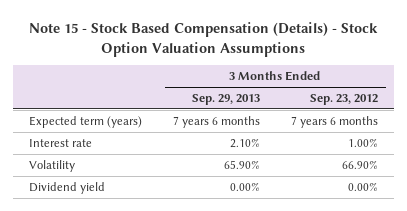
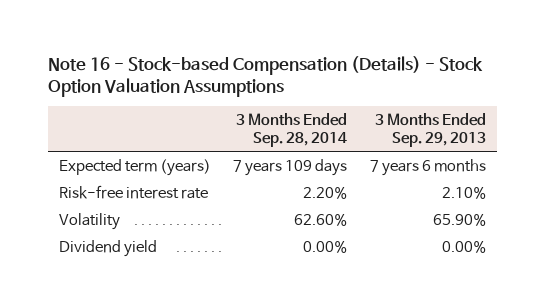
[29,21,379,57] Note 15 - Stock Based Compensation (Details) - Stock Option Valuation Assumptions -> [47,55,483,98] Note 16 - Stock-based Compensation (Details) - Stock Option Valuation Assumptions
[309,94,378,106] Sep. 23, 2012 -> none
none -> [236,113,348,148] 3 Months Ended Sep. 28, 2014
[28,139,92,148] Interest rate -> [59,184,209,199] Risk-free interest rate

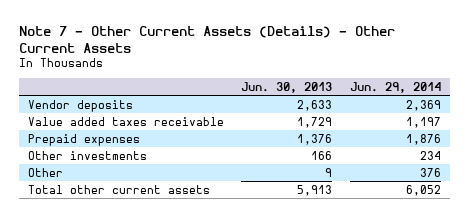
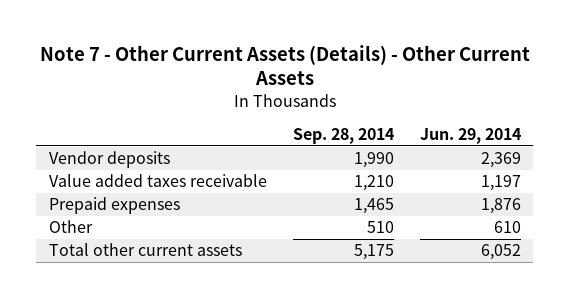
[241,81,333,93] Jun. 30, 2013 -> none
none -> [292,128,394,145] Sep. 28, 2014
[28,150,148,160] Other investments -> none
[419,167,441,177] 376 -> [493,221,521,234] 610

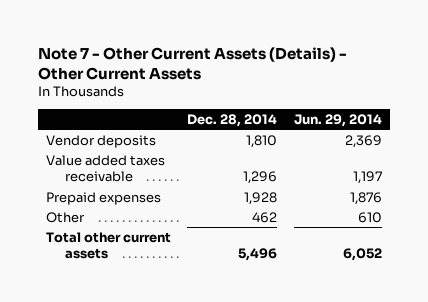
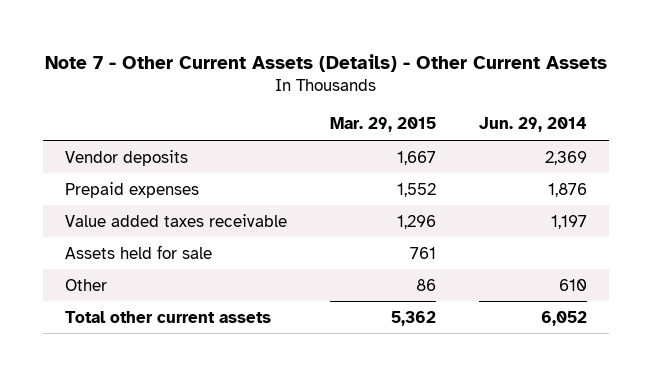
[187,113,278,127] Dec. 28, 2014 -> none
none -> [329,117,436,133] Mar. 29, 2015
[46,154,166,183] Value added taxes receivable -> [64,213,287,227] Value added taxes receivable
none -> [64,244,212,259] Assets held for sale

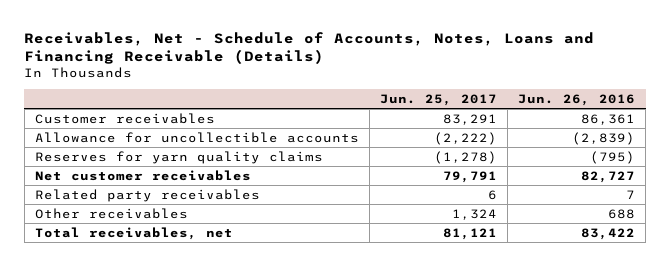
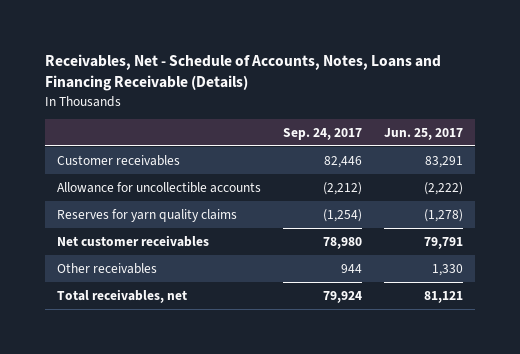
[518,93,636,106] Jun. 26, 2016 -> none
none -> [283,127,363,140] Sep. 24, 2017
[35,188,261,202] Related party receivables -> none
[452,208,498,220] 1,324 -> [432,263,464,276] 1,330

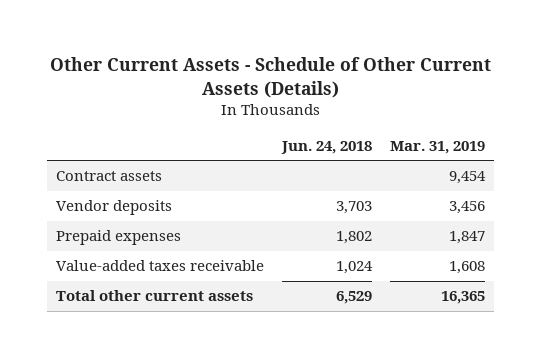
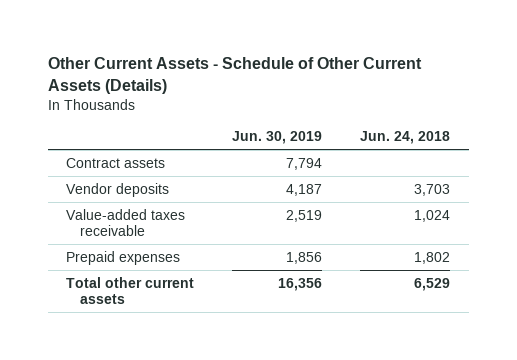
[390,140,486,154] Mar. 31, 2019 -> none
none -> [232,131,323,145] Jun. 30, 2019
[56,230,182,246] Prepaid expenses -> [66,250,181,265] Prepaid expenses

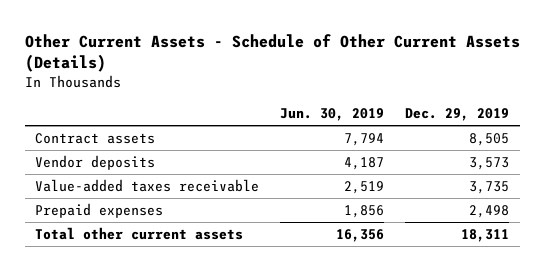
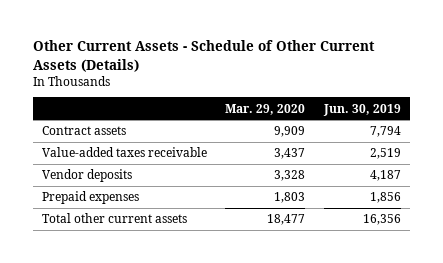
[405,108,510,122] Dec. 29, 2019 -> none
none -> [225,103,306,115] Mar. 29, 2020
[35,154,156,170] Vendor deposits -> [41,169,132,183] Vendor deposits

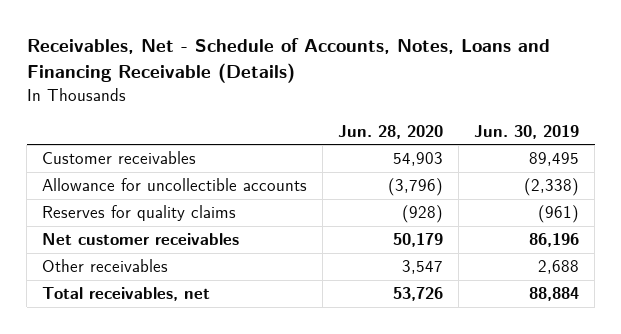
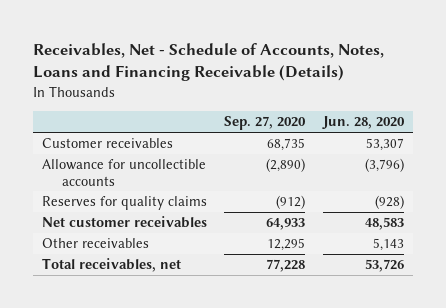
[474,124,580,139] Jun. 30, 2019 -> none
none -> [224,116,307,131] Sep. 27, 2020
[393,152,444,167] 54,903 -> [366,138,405,152] 53,307
[393,233,444,248] 50,179 -> [365,217,405,231] 48,583
[402,260,444,275] 3,547 -> [373,238,405,252] 5,143

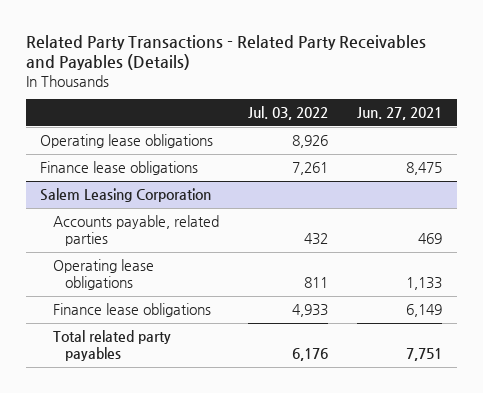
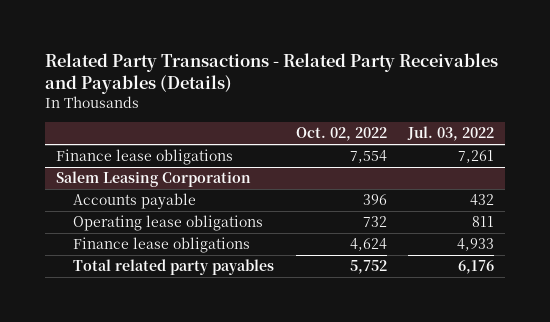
[357,107,443,121] Jun. 27, 2021 -> none
none -> [295,127,387,142] Oct. 02, 2022
[40,134,214,149] Operating lease obligations -> none
[52,215,219,247] Accounts payable, related parties -> [72,193,196,210] Accounts payable

